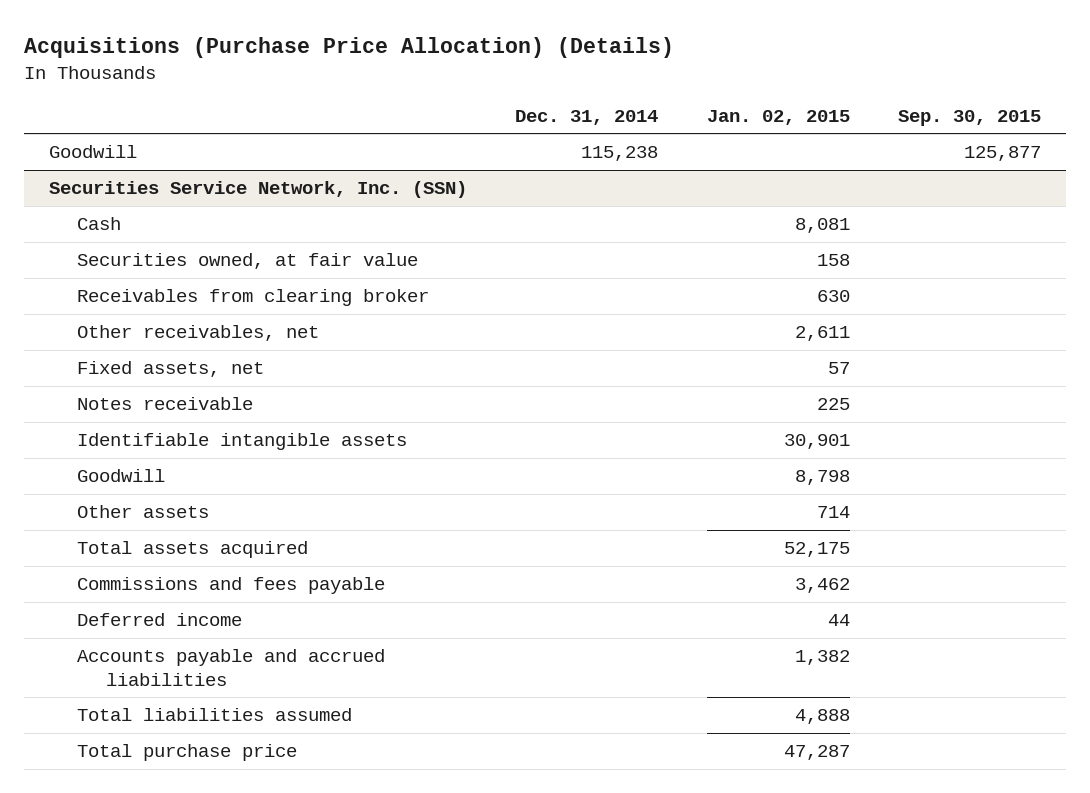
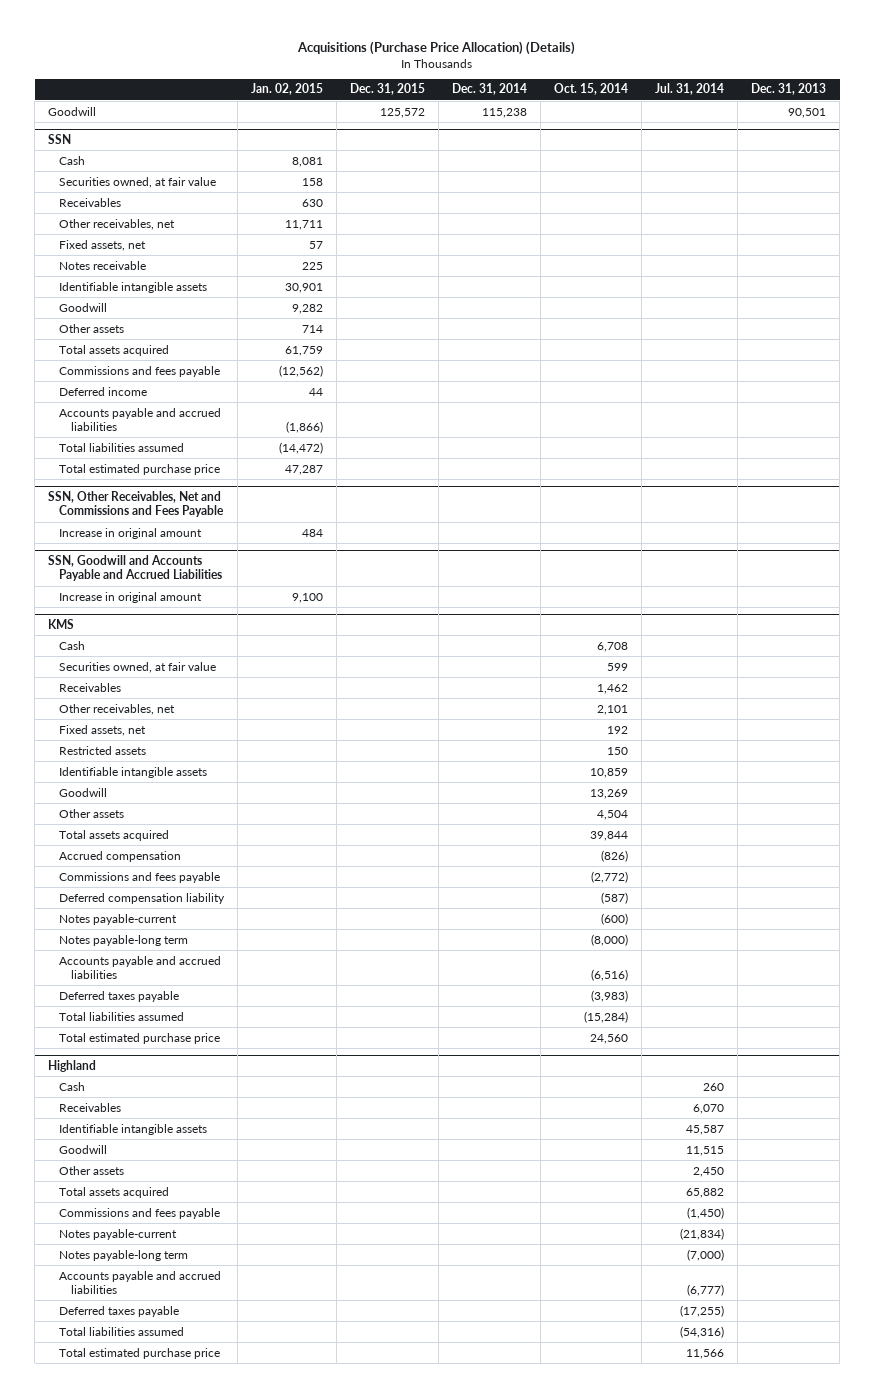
[898,109,1042,126] Sep. 30, 2015 -> none
none -> [350,83,426,96] Dec. 31, 2015
none -> [554,83,629,96] Oct. 15, 2014
none -> [655,83,725,96] Jul. 31, 2014
none -> [751,83,827,96] Dec. 31, 2013
[48,181,467,199] Securities Service Network, Inc. (SSN) -> [48,133,72,144] SSN
[77,289,430,307] Receivables from clearing broker -> [59,197,122,207] Receivables
[794,326,850,342] 2,611 -> [285,219,324,230] 11,711
[794,470,850,486] 8,798 -> [292,303,324,314] 9,282
[783,542,850,558] 52,175 -> [285,345,324,356] 61,759
[794,578,850,594] 3,462 -> [279,364,324,377] (12,562)
[794,650,850,666] 1,382 -> [286,420,324,433] (1,866)
[794,709,850,725] 4,888 -> [279,441,324,454] (14,472)
[77,744,298,762] Total purchase price -> [59,463,221,475] Total estimated purchase price
none -> [48,490,225,518] SSN, Other Receivables, Net and Commissions and Fees Payable
none -> [59,527,203,539] Increase in original amount
none -> [48,554,223,582] SSN, Goodwill and Accounts Payable and Accrued Liabilities
none -> [59,591,203,603] Increase in original amount
none -> [48,618,75,629] KMS
none -> [59,640,86,650] Cash
none -> [59,661,217,673] Securities owned, at fair value
none -> [59,682,122,692] Receivables
none -> [59,703,176,715] Other receivables, net
none -> [59,724,147,736] Fixed assets, net
none -> [59,745,147,755] Restricted assets
none -> [59,766,208,778] Identifiable intangible assets
none -> [59,787,108,797] Goodwill
none -> [59,808,125,818] Other assets
none -> [59,829,170,841] Total assets acquired
none -> [59,850,182,862] Accrued compensation
none -> [59,871,221,883] Commissions and fees payable
none -> [59,892,226,904] Deferred compensation liability
none -> [59,913,178,925] Notes payable-current
none -> [59,934,189,946] Notes payable-long term
none -> [59,955,222,979] Accounts payable and accrued liabilities
none -> [59,990,180,1002] Deferred taxes payable
none -> [59,1011,185,1021] Total liabilities assumed
none -> [59,1032,221,1044] Total estimated purchase price
none -> [48,1059,97,1072] Highland
none -> [59,1081,86,1091] Cash
none -> [59,1102,122,1112] Receivables
none -> [59,1123,208,1135] Identifiable intangible assets
none -> [59,1144,108,1154] Goodwill
none -> [59,1165,125,1175] Other assets
none -> [59,1186,170,1198] Total assets acquired
none -> [59,1207,221,1219] Commissions and fees payable
none -> [59,1228,178,1240] Notes payable-current
none -> [59,1249,189,1261] Notes payable-long term
none -> [59,1270,222,1294] Accounts payable and accrued liabilities
none -> [59,1305,180,1317] Deferred taxes payable
none -> [59,1326,185,1336] Total liabilities assumed
none -> [59,1347,221,1359] Total estimated purchase price

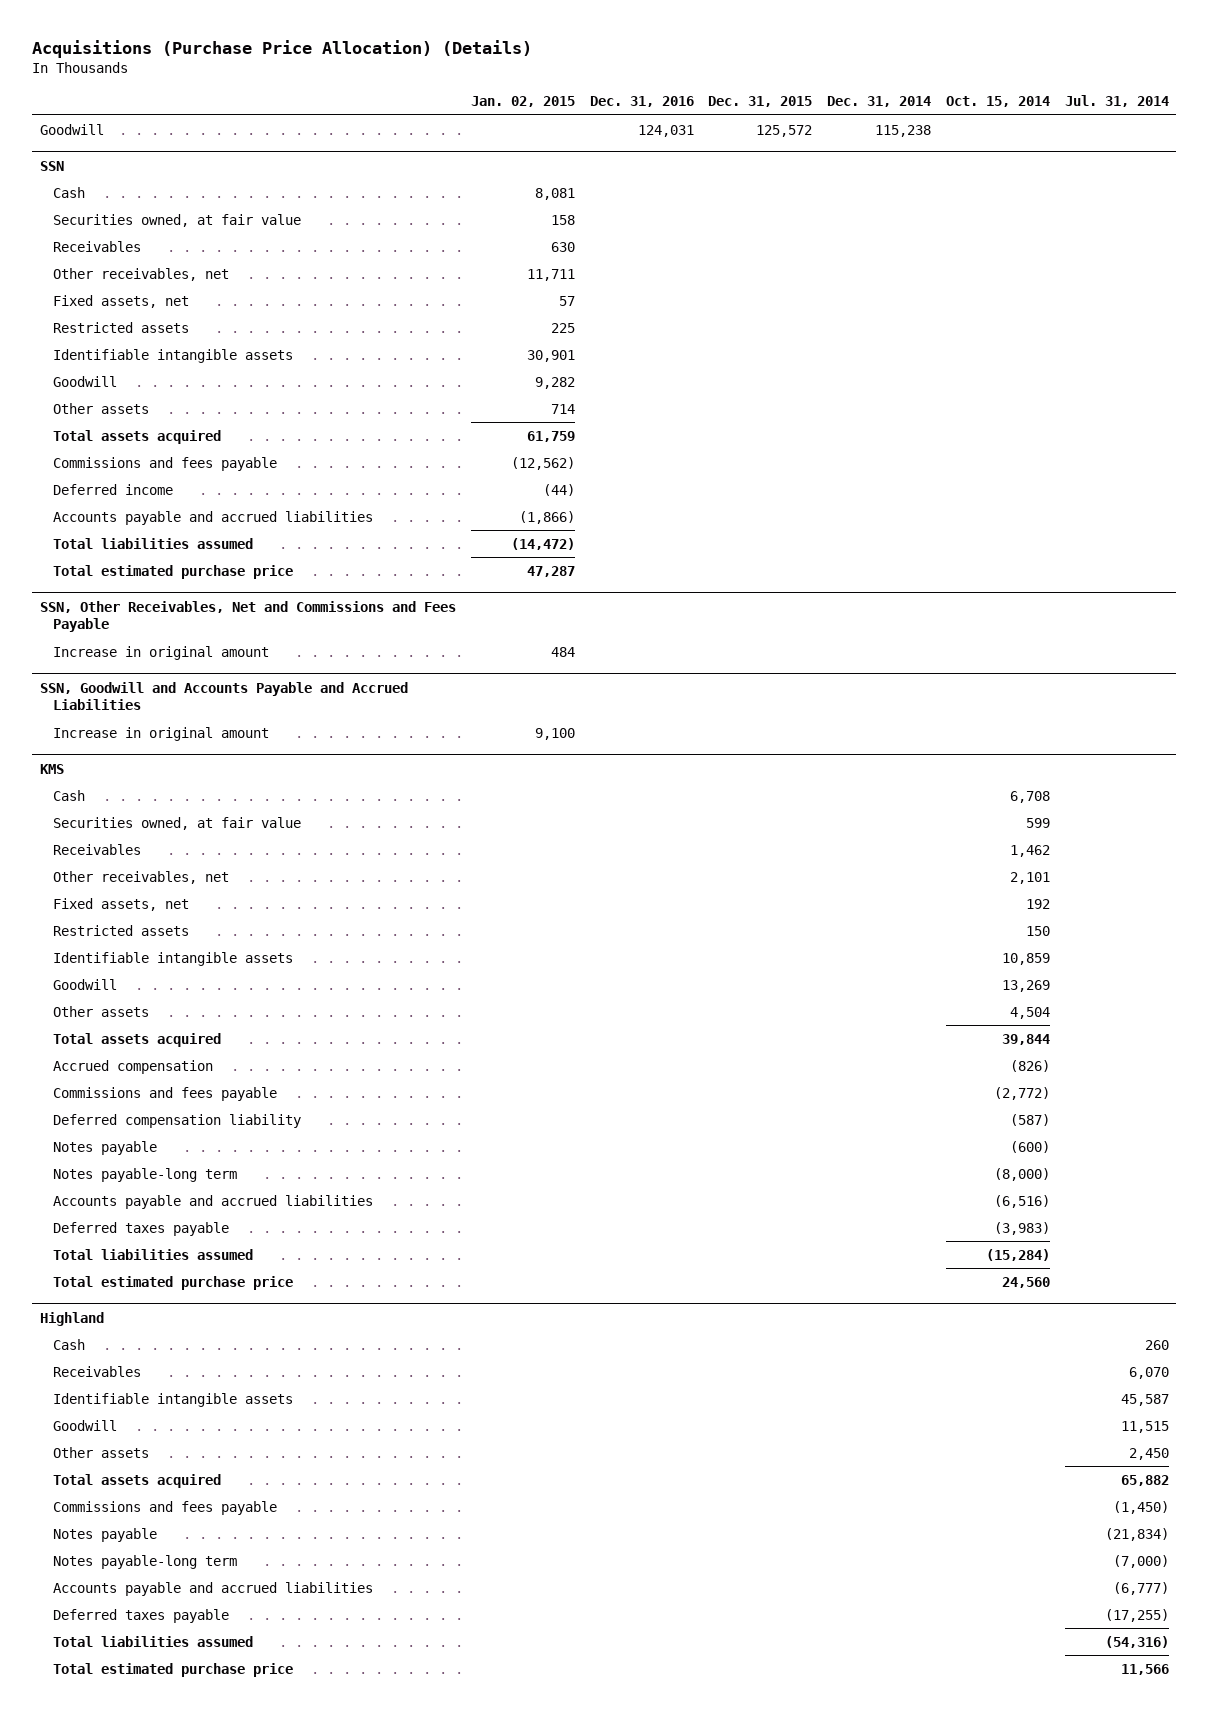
[751,83,827,96] Dec. 31, 2013 -> none
none -> [589,96,694,108] Dec. 31, 2016
[59,260,147,270] Notes receivable -> [52,321,189,333] Restricted assets
[309,387,324,396] 44 -> [542,483,575,496] (44)
[59,913,178,925] Notes payable-current -> [52,1140,157,1155] Notes payable
[59,1228,178,1240] Notes payable-current -> [52,1527,157,1542] Notes payable

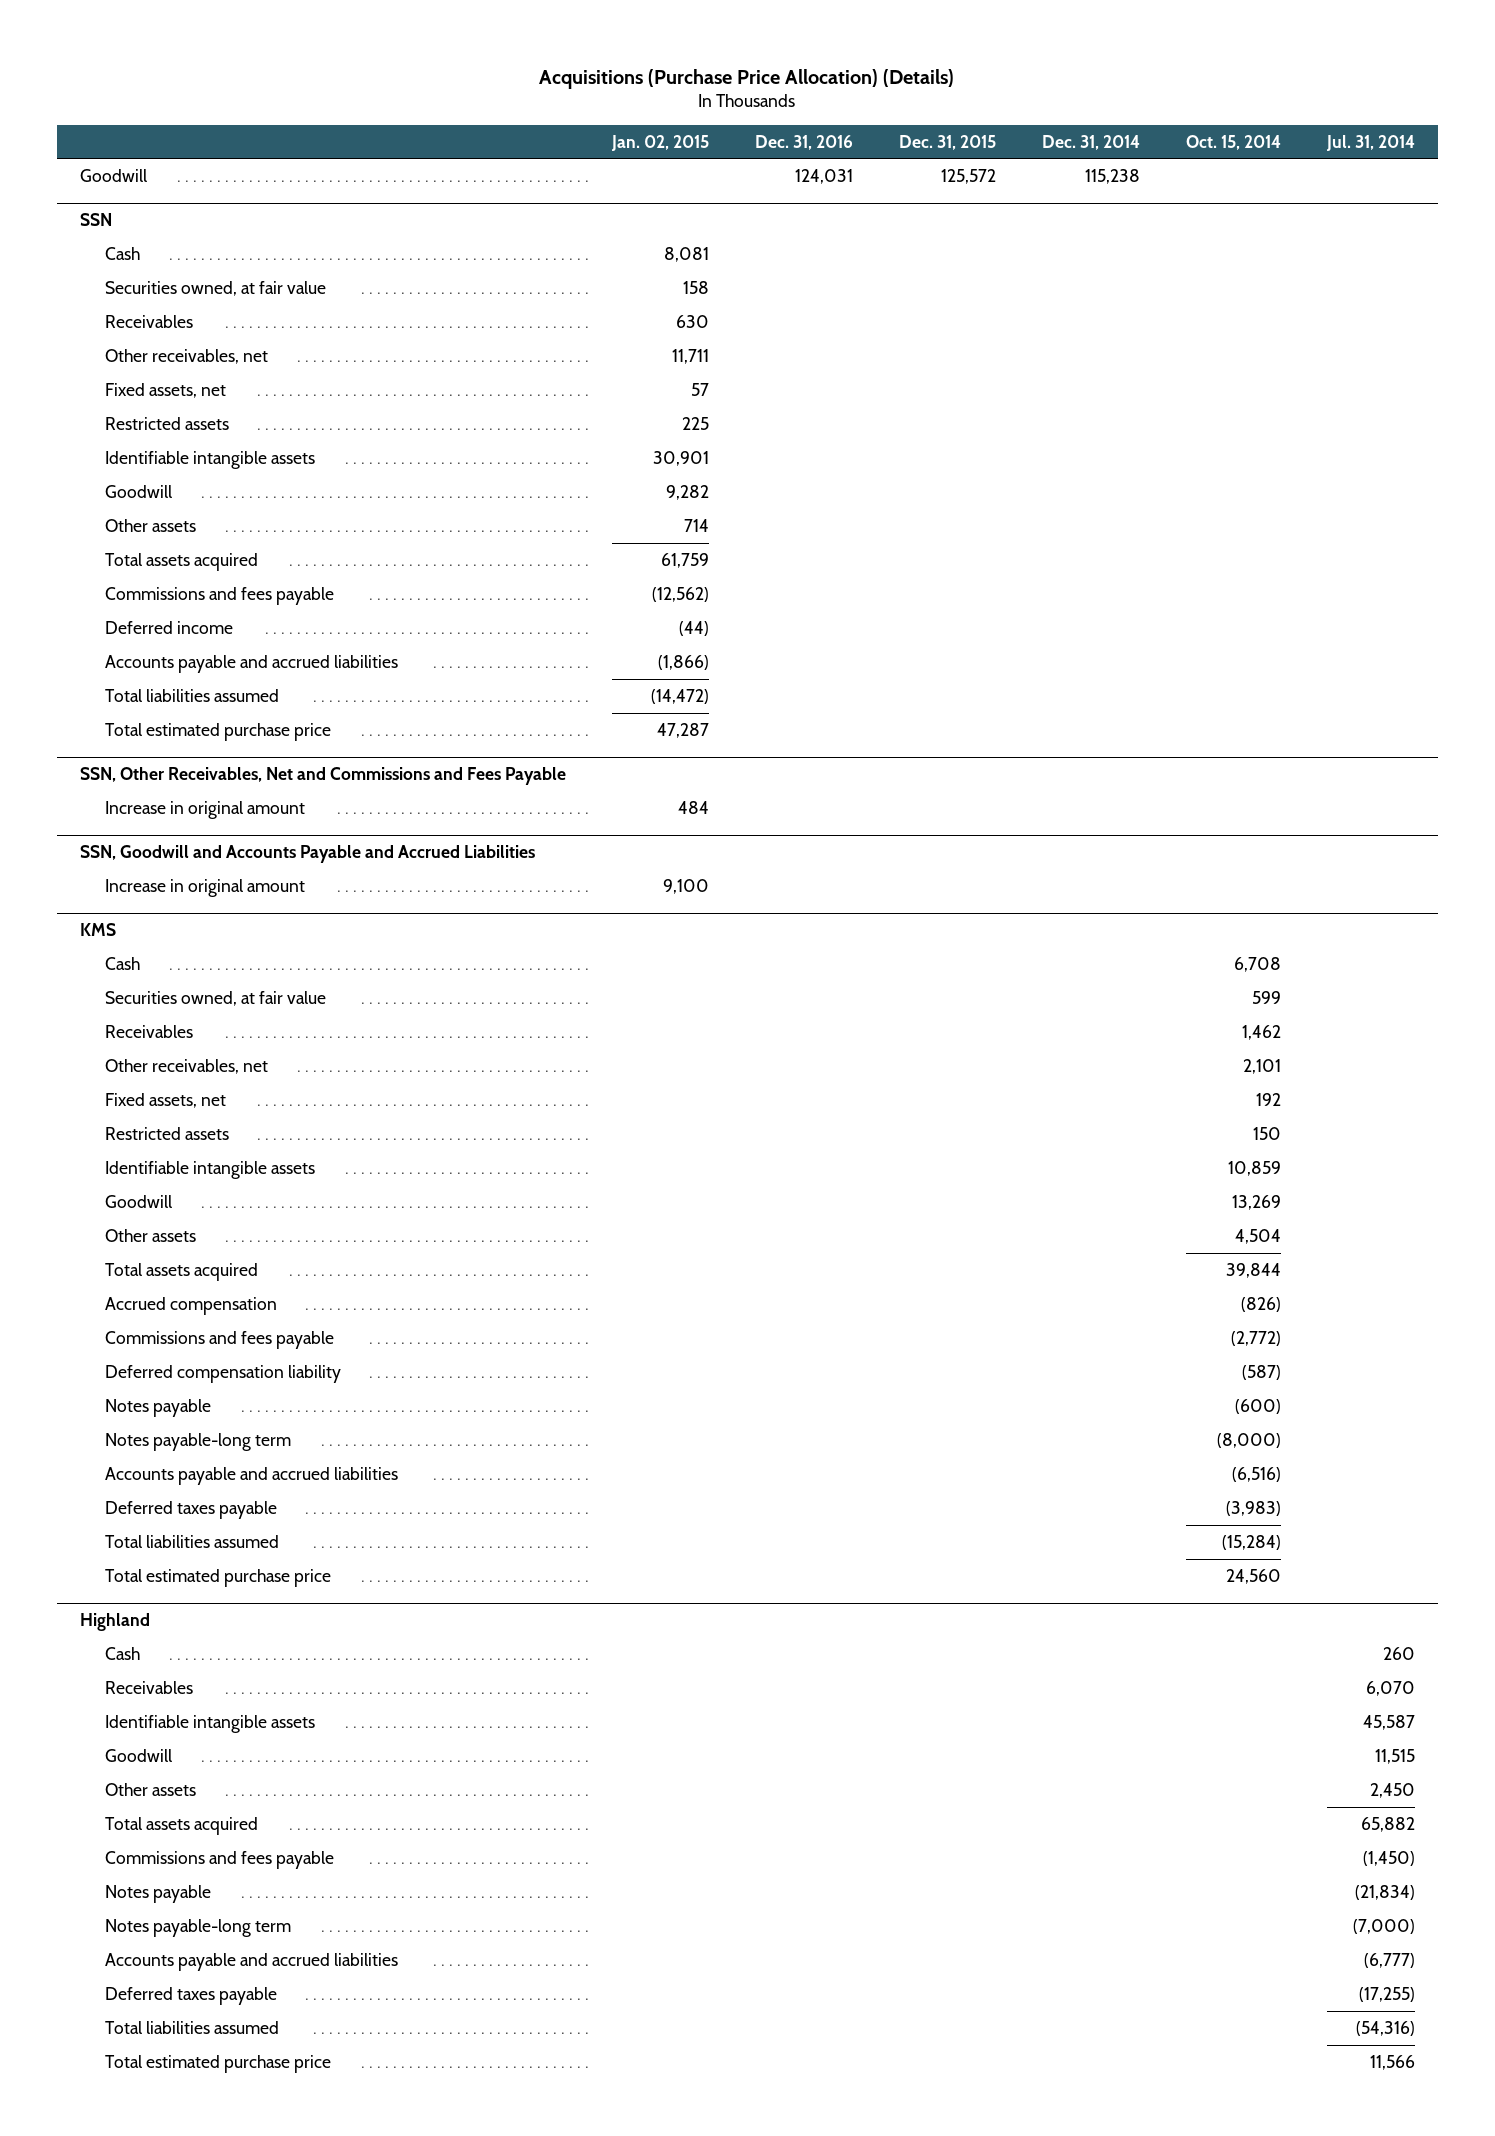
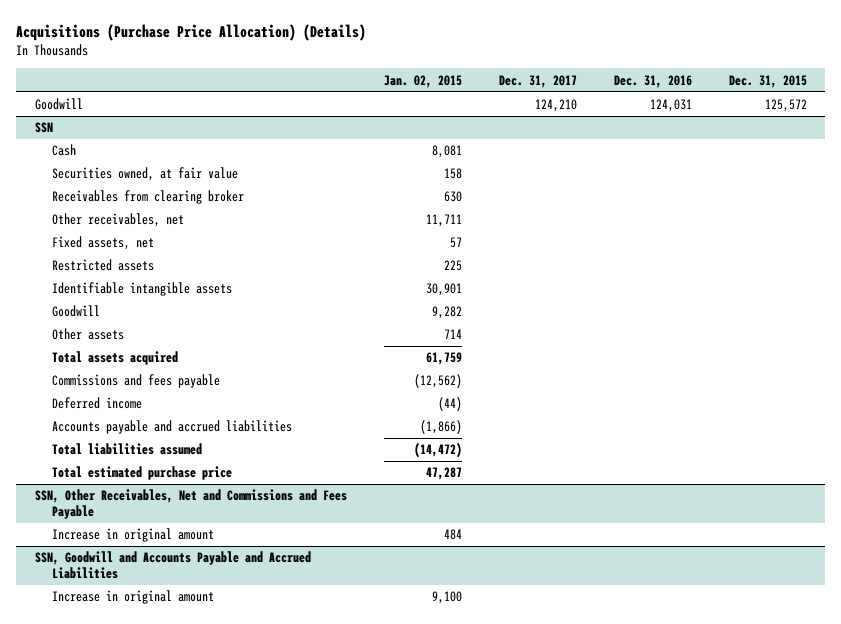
[1041,134,1140,150] Dec. 31, 2014 -> none
[1185,134,1281,150] Oct. 15, 2014 -> none
[1326,134,1416,151] Jul. 31, 2014 -> none
none -> [498,74,577,88] Dec. 31, 2017
[105,315,194,329] Receivables -> [51,190,244,205] Receivables from clearing broker
[79,923,116,937] KMS -> none
[105,957,141,971] Cash -> none
[105,991,327,1007] Securities owned, at fair value -> none
[105,1025,194,1039] Receivables -> none
[105,1059,269,1075] Other receivables, net -> none
[105,1093,227,1109] Fixed assets, net -> none
[105,1127,230,1141] Restricted assets -> none
[105,1161,316,1180] Identifiable intangible assets -> none
[105,1195,173,1209] Goodwill -> none
[105,1229,197,1243] Other assets -> none
[105,1263,259,1282] Total assets acquired -> none
[105,1297,278,1316] Accrued compensation -> none
[105,1331,335,1350] Commissions and fees payable -> none
[105,1365,342,1384] Deferred compensation liability -> none
[105,1399,212,1418] Notes payable -> none
[105,1433,292,1452] Notes payable-long term -> none
[105,1467,399,1486] Accounts payable and accrued liabilities -> none
[105,1501,278,1520] Deferred taxes payable -> none
[105,1535,280,1549] Total liabilities assumed -> none
[105,1569,332,1588] Total estimated purchase price -> none
[79,1613,150,1632] Highland -> none
[105,1647,141,1661] Cash -> none
[105,1681,194,1695] Receivables -> none
[105,1715,316,1734] Identifiable intangible assets -> none
[105,1749,173,1763] Goodwill -> none
[105,1783,197,1797] Other assets -> none
[105,1817,259,1836] Total assets acquired -> none
[105,1851,335,1870] Commissions and fees payable -> none
[105,1885,212,1904] Notes payable -> none
[105,1919,292,1938] Notes payable-long term -> none
[105,1953,399,1972] Accounts payable and accrued liabilities -> none
[105,1987,278,2006] Deferred taxes payable -> none
[105,2021,280,2035] Total liabilities assumed -> none
[105,2055,332,2074] Total estimated purchase price -> none

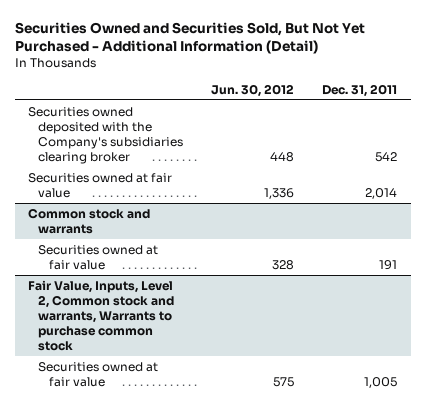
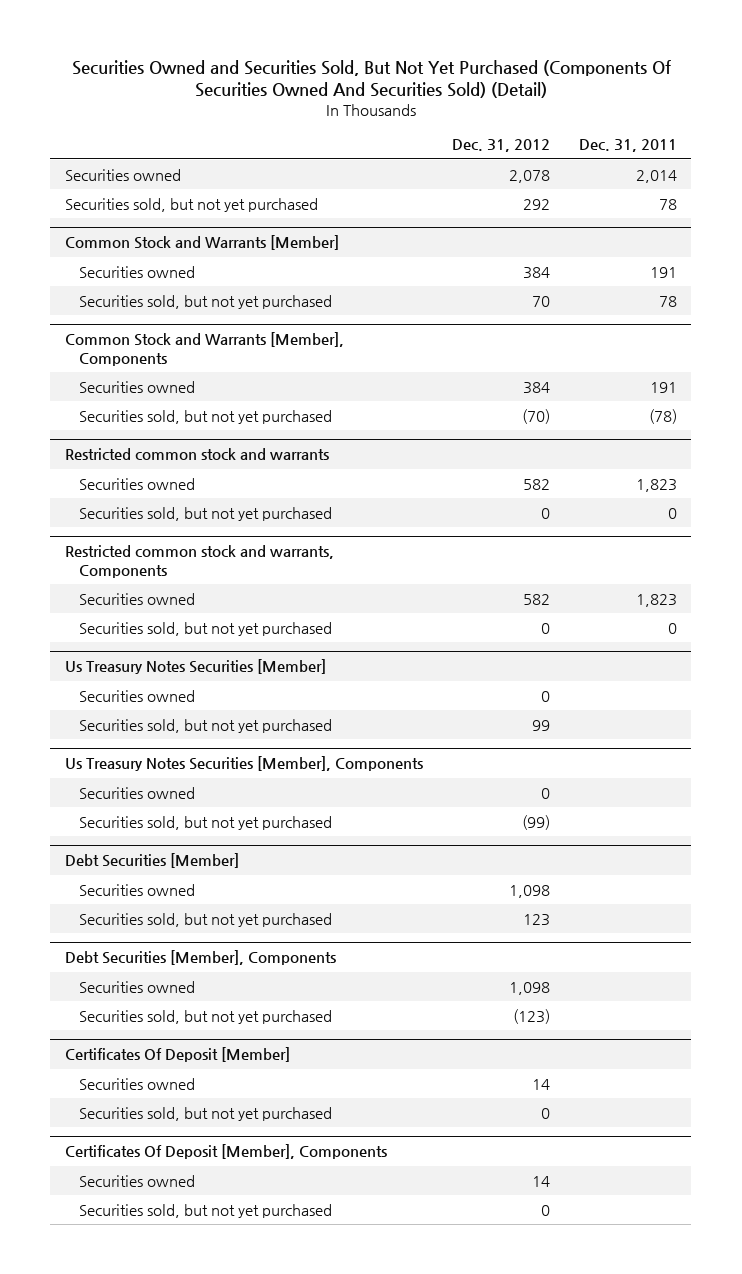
[14,21,365,55] Securities Owned and Securities Sold, But Not Yet Purchased - Additional Information (Detail) -> [71,59,671,99] Securities Owned and Securities Sold, But Not Yet Purchased (Components Of Securities Owned And Securities Sold) (Detail)
[211,83,295,97] Jun. 30, 2012 -> none
none -> [451,139,550,153] Dec. 31, 2012
[28,106,184,164] Securities owned deposited with the Company's subsidiaries clearing broker -> none
[28,279,175,352] Fair Value, Inputs, Level 2, Common stock and warrants, Warrants to purchase common stock -> none
[38,361,159,387] Securities owned at fair value -> none
[28,172,173,198] Securities owned at fair value -> [64,168,181,181] Securities owned
none -> [64,197,318,212] Securities sold, but not yet purchased
[28,207,151,234] Common stock and warrants -> [64,235,339,251] Common Stock and Warrants [Member]
[38,244,159,270] Securities owned at fair value -> [78,265,195,278] Securities owned
none -> [78,294,332,309] Securities sold, but not yet purchased
none -> [64,332,344,366] Common Stock and Warrants [Member], Components
none -> [78,380,195,393] Securities owned
none -> [78,409,332,424] Securities sold, but not yet purchased
none -> [64,448,329,461] Restricted common stock and warrants
none -> [78,477,195,490] Securities owned
none -> [78,506,332,521] Securities sold, but not yet purchased
none -> [64,545,334,578] Restricted common stock and warrants, Components
none -> [78,592,195,605] Securities owned
none -> [78,621,332,636] Securities sold, but not yet purchased
none -> [64,659,326,675] Us Treasury Notes Securities [Member]
none -> [78,689,195,702] Securities owned
none -> [78,718,332,733] Securities sold, but not yet purchased
none -> [64,756,423,772] Us Treasury Notes Securities [Member], Components
none -> [78,786,195,799] Securities owned
none -> [78,815,332,830] Securities sold, but not yet purchased
none -> [64,853,239,869] Debt Securities [Member]
none -> [78,883,195,896] Securities owned
none -> [78,912,332,927] Securities sold, but not yet purchased
none -> [64,950,336,966] Debt Securities [Member], Components
none -> [78,980,195,993] Securities owned
none -> [78,1009,332,1024] Securities sold, but not yet purchased
none -> [64,1047,290,1063] Certificates Of Deposit [Member]
none -> [78,1077,195,1090] Securities owned
none -> [78,1106,332,1121] Securities sold, but not yet purchased
none -> [64,1144,387,1160] Certificates Of Deposit [Member], Components
none -> [78,1174,195,1187] Securities owned
none -> [78,1203,332,1218] Securities sold, but not yet purchased

